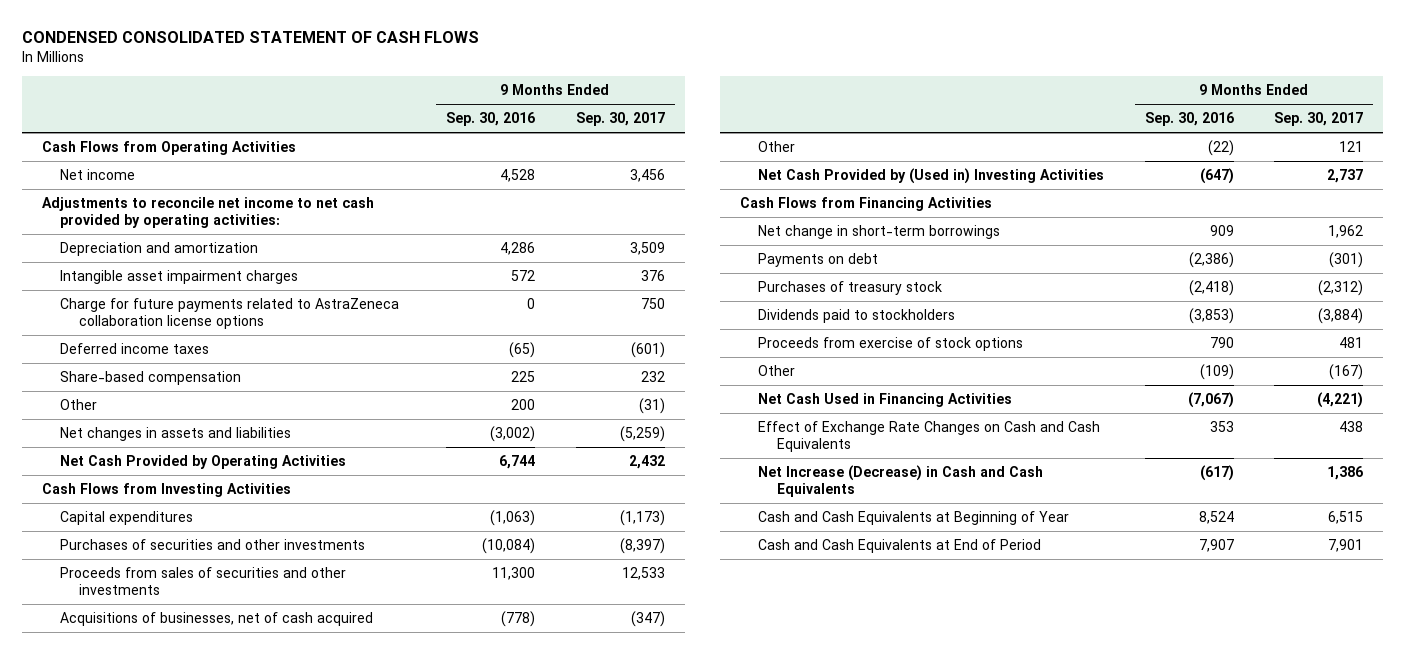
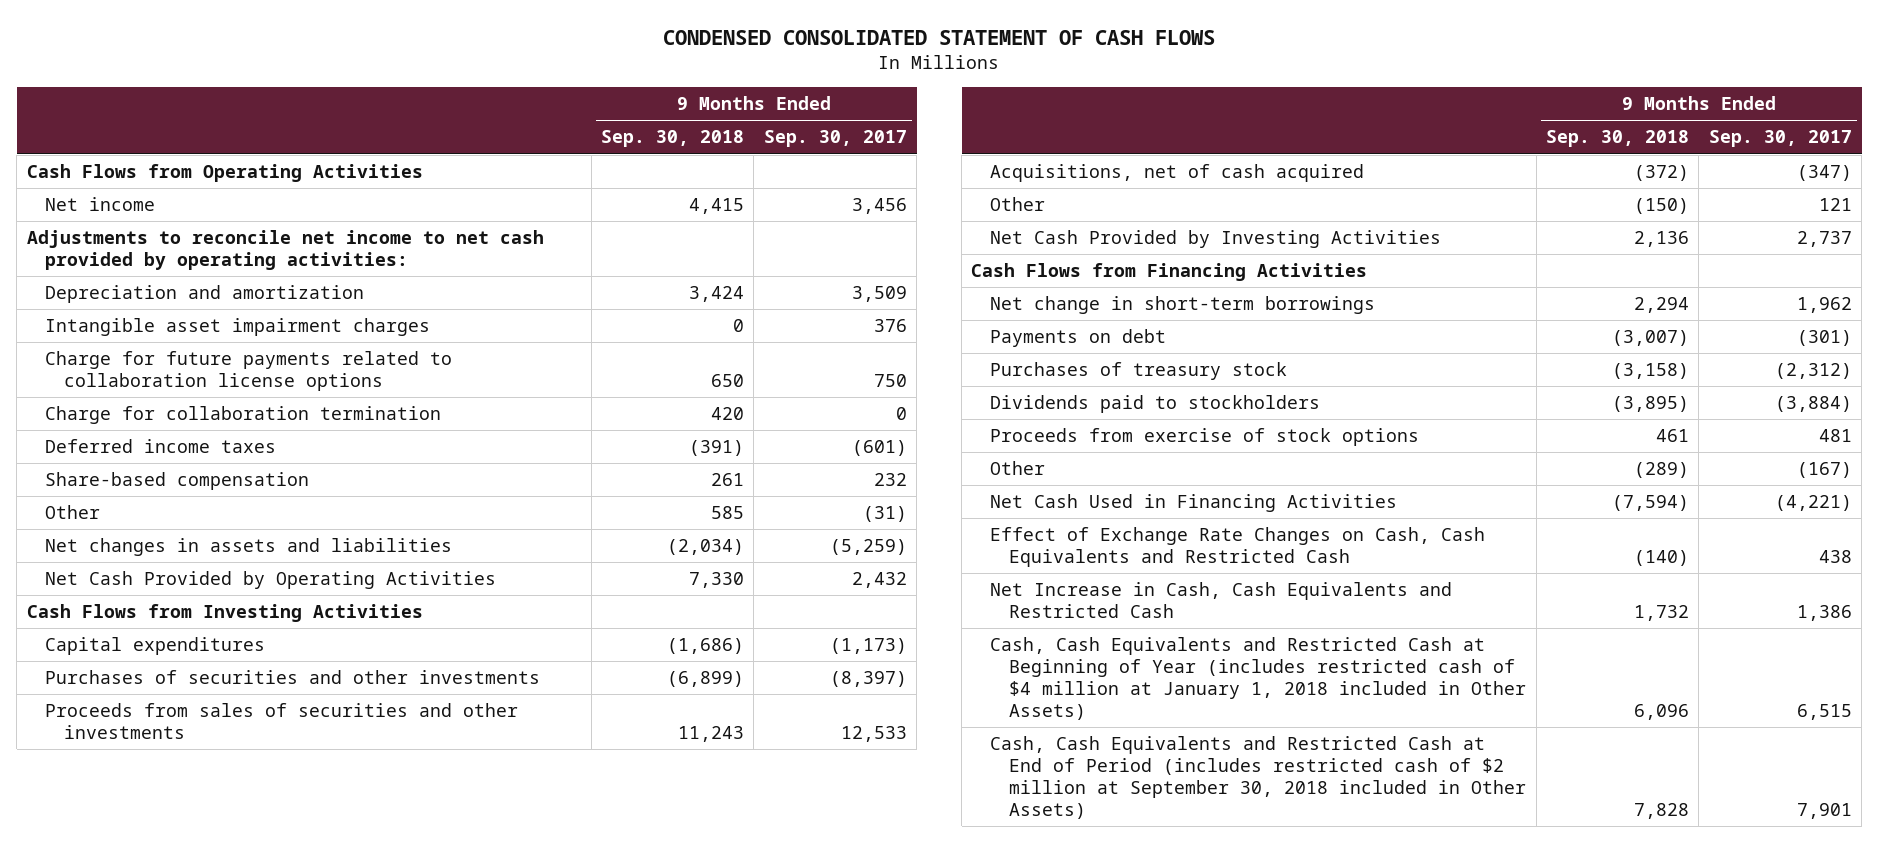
[446,112,536,127] Sep. 30, 2016 -> none
none -> [600,130,744,148] Sep. 30, 2018
[60,297,400,330] Charge for future payments related to AstraZeneca collaboration license options -> [45,351,453,392] Charge for future payments related to collaboration license options
none -> [45,406,442,425] Charge for collaboration termination
[60,611,374,626] Acquisitions of businesses, net of cash acquired -> [990,164,1365,183] Acquisitions, net of cash acquired
[758,167,1105,184] Net Cash Provided by (Used in) Investing Activities -> [990,230,1442,249] Net Cash Provided by Investing Activities
[758,420,1101,453] Effect of Exchange Rate Changes on Cash and Cash Equivalents -> [990,527,1486,568] Effect of Exchange Rate Changes on Cash, Cash Equivalents and Restricted Cash
[758,464,1044,498] Net Increase (Decrease) in Cash and Cash Equivalents -> [990,582,1453,619] Net Increase in Cash, Cash Equivalents and Restricted Cash
[758,510,1070,525] Cash and Cash Equivalents at Beginning of Year -> [990,637,1527,721] Cash, Cash Equivalents and Restricted Cash at Beginning of Year (includes restricted cash of $4 million at January 1, 2018 included in Other Assets)
[758,538,1042,553] Cash and Cash Equivalents at End of Period -> [990,736,1527,820] Cash, Cash Equivalents and Restricted Cash at End of Period (includes restricted cash of $2 million at September 30, 2018 included in Other Assets)

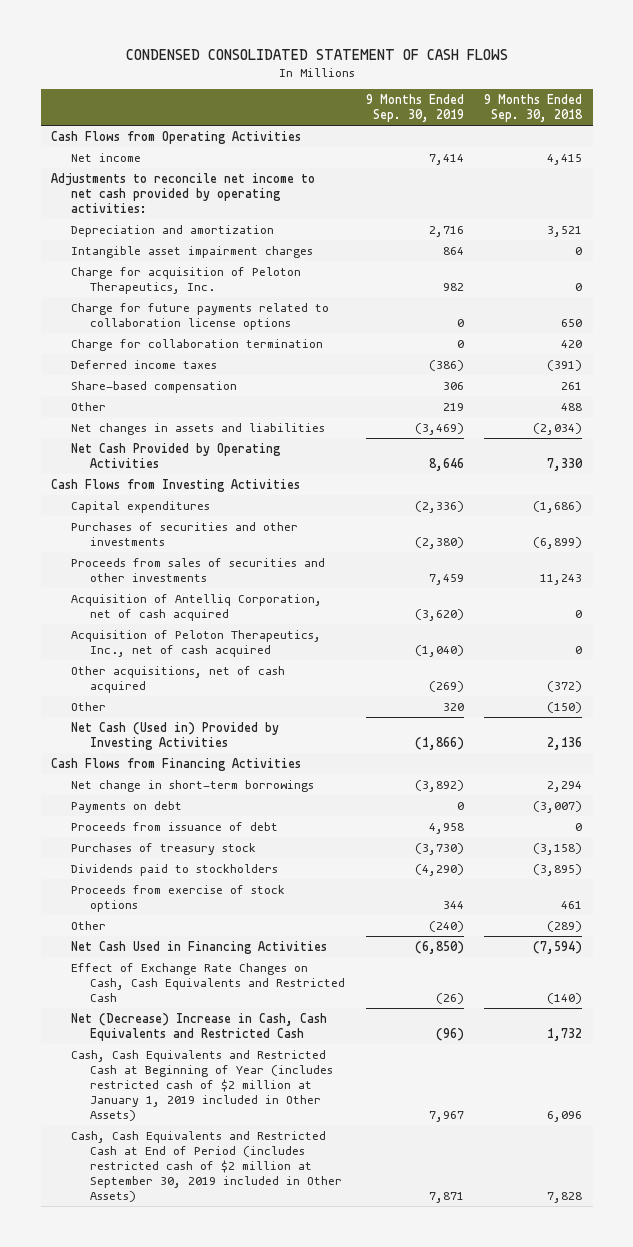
[763,130,907,148] Sep. 30, 2017 -> none
none -> [365,94,464,123] 9 Months Ended Sep. 30, 2019
[688,286,744,303] 3,424 -> [547,225,583,237] 3,521
none -> [70,266,301,294] Charge for acquisition of Peloton Therapeutics, Inc.
[710,506,744,520] 585 -> [561,402,583,411] 488
none -> [70,593,322,621] Acquisition of Antelliq Corporation, net of cash acquired
none -> [70,629,321,657] Acquisition of Peloton Therapeutics, Inc., net of cash acquired
[990,164,1365,183] Acquisitions, net of cash acquired -> [70,665,285,693] Other acquisitions, net of cash acquired
[990,230,1442,249] Net Cash Provided by Investing Activities -> [70,721,279,750] Net Cash (Used in) Provided by Investing Activities
none -> [70,821,278,831] Proceeds from issuance of debt
[990,582,1453,619] Net Increase in Cash, Cash Equivalents and Restricted Cash -> [70,1012,327,1041] Net (Decrease) Increase in Cash, Cash Equivalents and Restricted Cash
[990,637,1527,721] Cash, Cash Equivalents and Restricted Cash at Beginning of Year (includes restricted cash of $4 million at January 1, 2018 included in Other Assets) -> [70,1049,334,1122] Cash, Cash Equivalents and Restricted Cash at Beginning of Year (includes restricted cash of $2 million at January 1, 2019 included in Other Assets)
[990,736,1527,820] Cash, Cash Equivalents and Restricted Cash at End of Period (includes restricted cash of $2 million at September 30, 2018 included in Other Assets) -> [70,1130,343,1203] Cash, Cash Equivalents and Restricted Cash at End of Period (includes restricted cash of $2 million at September 30, 2019 included in Other Assets)

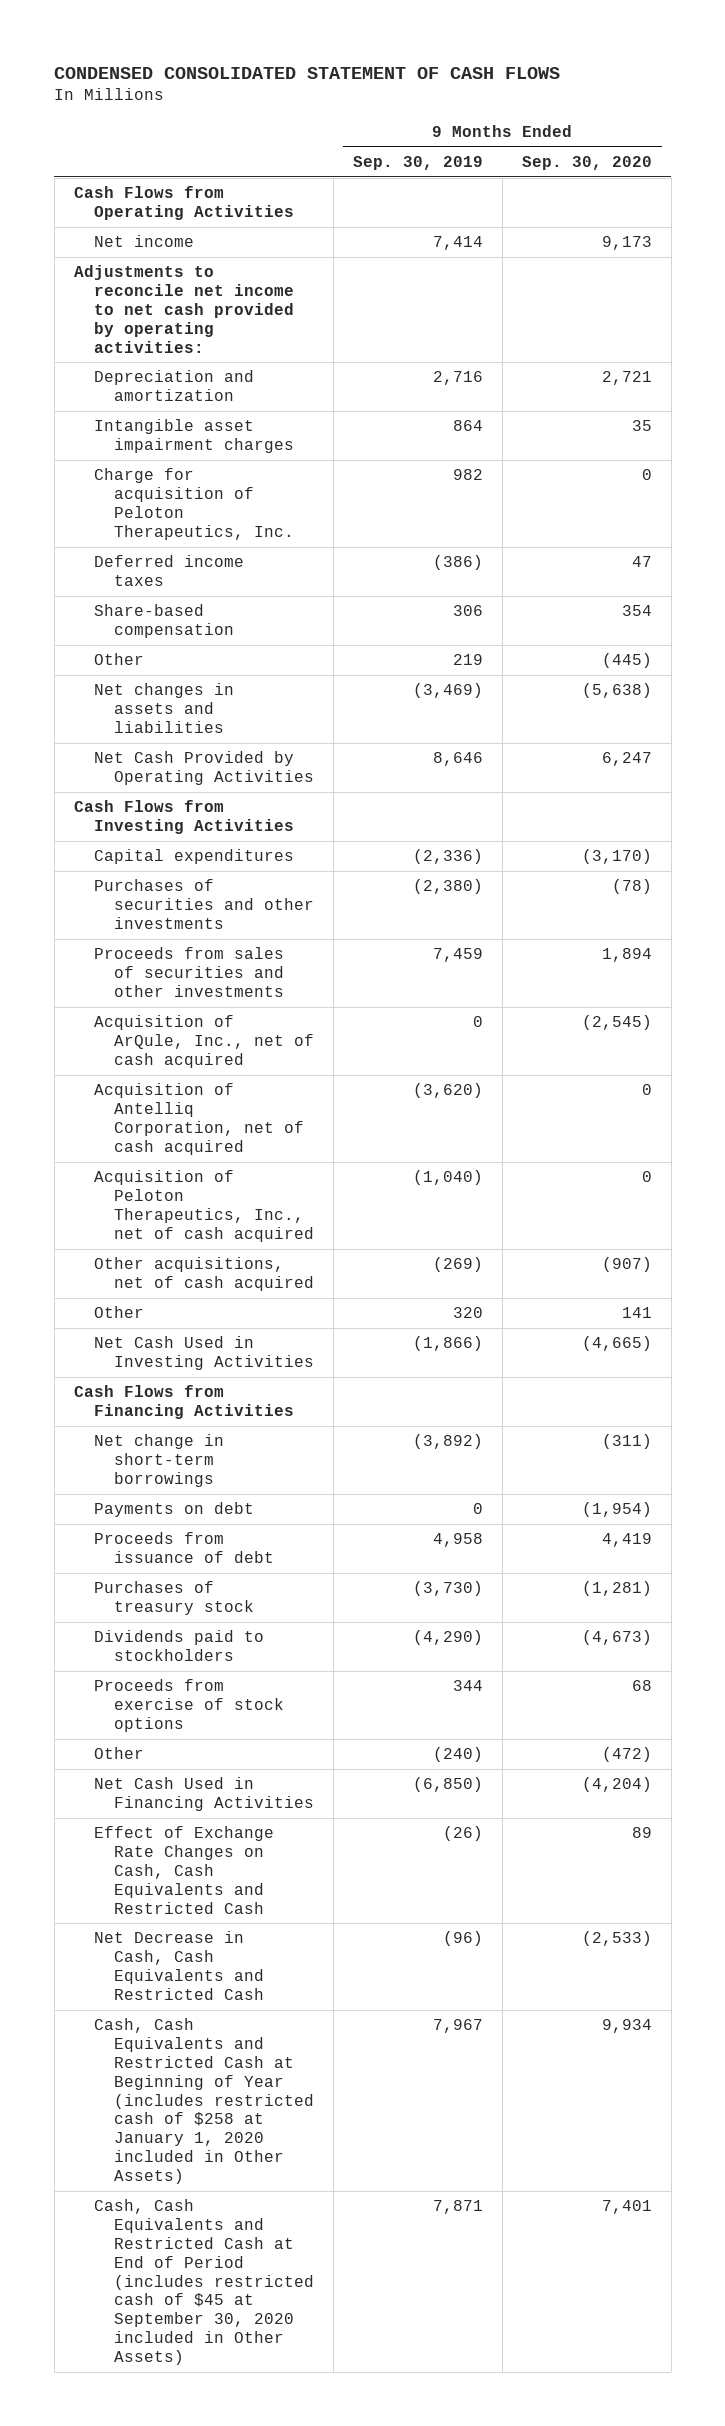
[484,94,584,123] 9 Months Ended Sep. 30, 2018 -> none
none -> [521,155,652,170] Sep. 30, 2020
[70,302,329,330] Charge for future payments related to collaboration license options -> none
[70,338,323,351] Charge for collaboration termination -> none
none -> [93,1015,315,1068] Acquisition of ArQule, Inc., net of cash acquired
[70,721,279,750] Net Cash (Used in) Provided by Investing Activities -> [93,1336,315,1371] Net Cash Used in Investing Activities
[70,1012,327,1041] Net (Decrease) Increase in Cash, Cash Equivalents and Restricted Cash -> [93,1931,265,2000] Net Decrease in Cash, Cash Equivalents and Restricted Cash
[70,1049,334,1122] Cash, Cash Equivalents and Restricted Cash at Beginning of Year (includes restricted cash of $2 million at January 1, 2019 included in Other Assets) -> [93,2018,315,2184] Cash, Cash Equivalents and Restricted Cash at Beginning of Year (includes restricted cash of $258 at January 1, 2020 included in Other Assets)
[70,1130,343,1203] Cash, Cash Equivalents and Restricted Cash at End of Period (includes restricted cash of $2 million at September 30, 2019 included in Other Assets) -> [93,2199,315,2365] Cash, Cash Equivalents and Restricted Cash at End of Period (includes restricted cash of $45 at September 30, 2020 included in Other Assets)

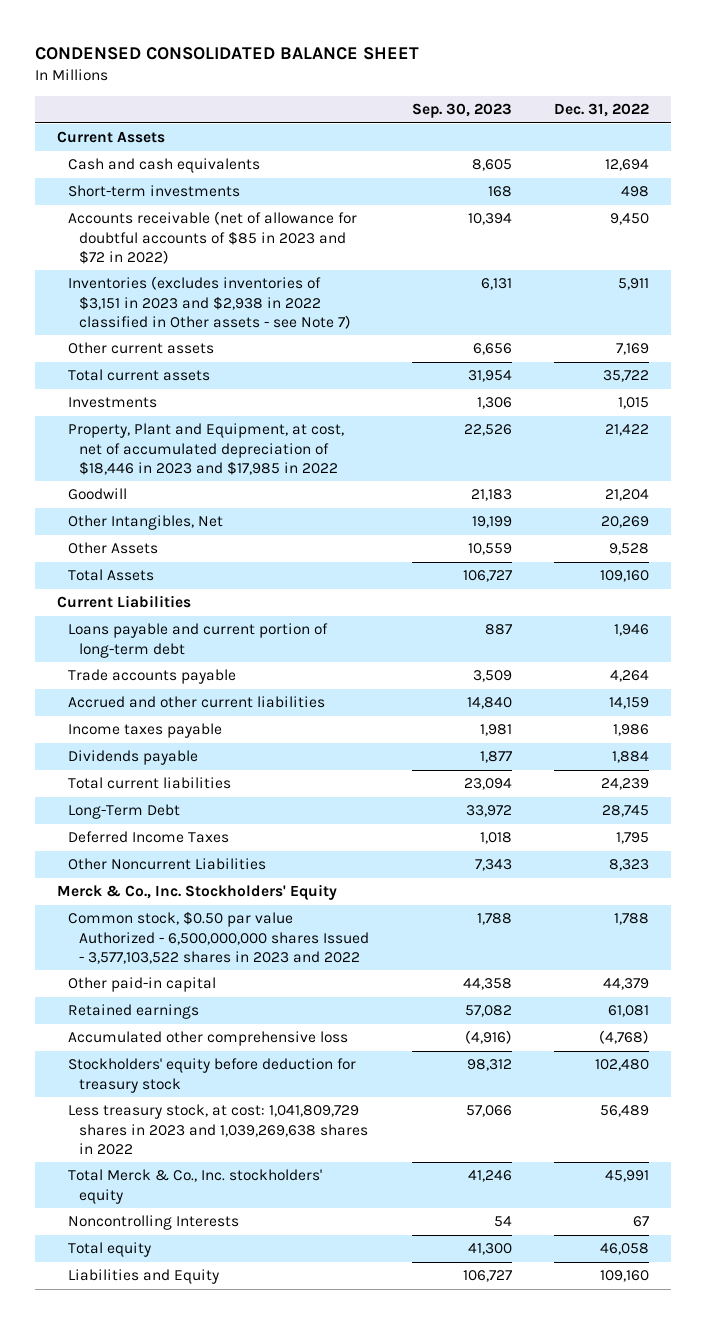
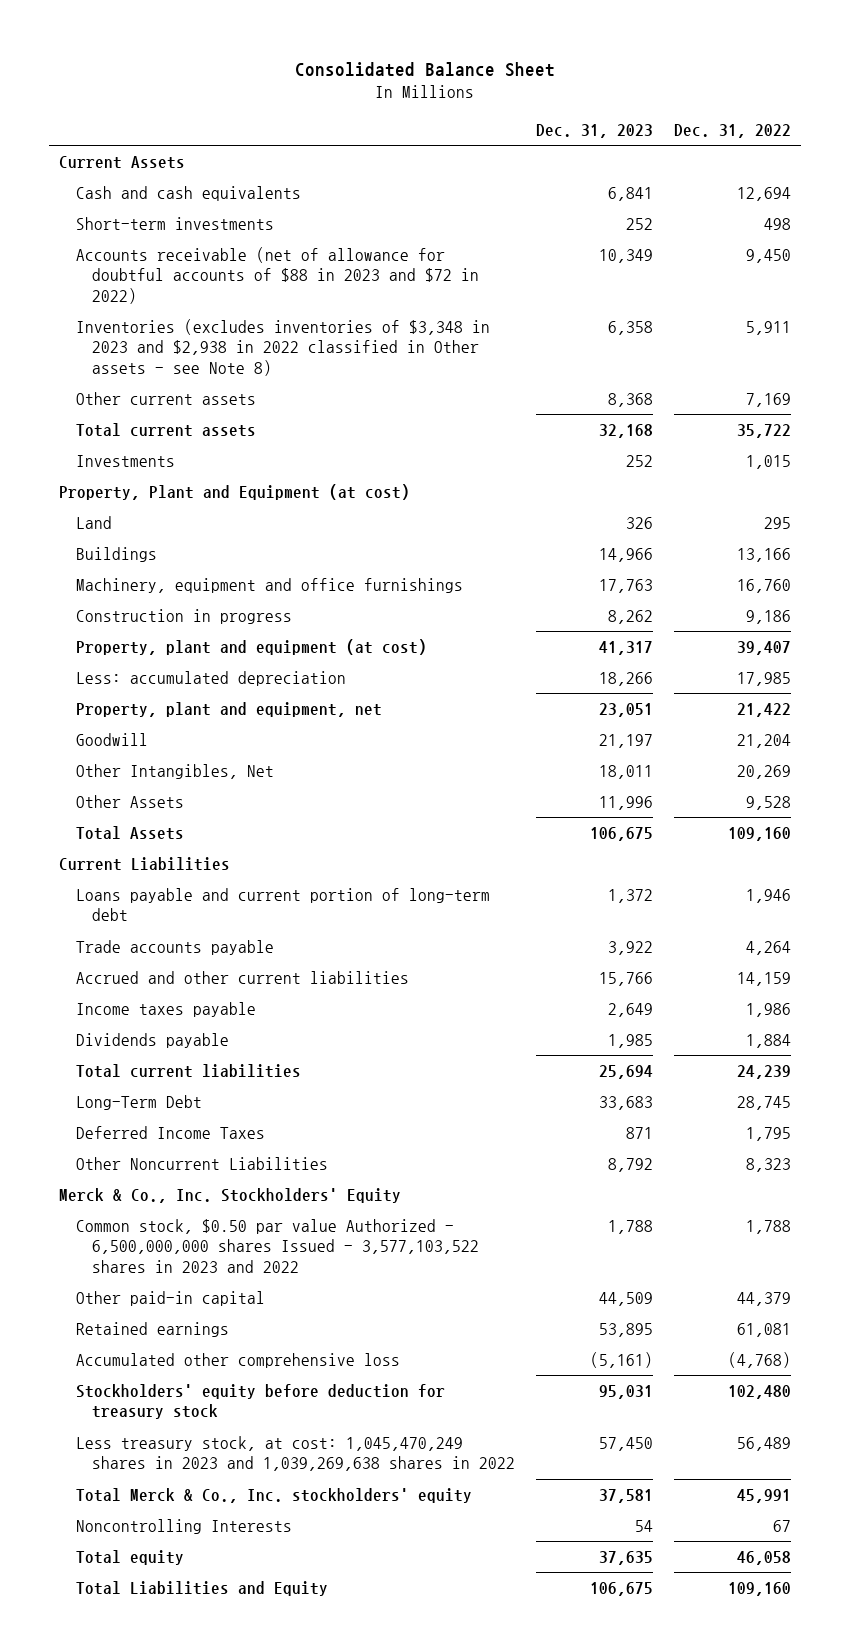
[35,47,420,61] CONDENSED CONSOLIDATED BALANCE SHEET -> [294,61,555,77] Consolidated Balance Sheet
[411,103,512,119] Sep. 30, 2023 -> none
none -> [535,123,653,138] Dec. 31, 2023
[67,211,357,264] Accounts receivable (net of allowance for doubtful accounts of $85 in 2023 and $72 in 2022) -> [75,246,479,304] Accounts receivable (net of allowance for doubtful accounts of $88 in 2023 and $72 in 2022)
[67,276,352,329] Inventories (excludes inventories of $3,151 in 2023 and $2,938 in 2022 classified in Other assets - see Note 7) -> [75,318,490,376] Inventories (excludes inventories of $3,348 in 2023 and $2,938 in 2022 classified in Other assets - see Note 8)
none -> [59,483,411,500] Property, Plant and Equipment (at cost)
none -> [75,515,112,529] Land
none -> [75,546,157,562] Buildings
none -> [75,577,463,593] Machinery, equipment and office furnishings
none -> [75,608,292,624] Construction in progress
none -> [75,638,427,655] Property, plant and equipment (at cost)
none -> [75,670,346,686] Less: accumulated depreciation
[67,423,344,475] Property, Plant and Equipment, at cost, net of accumulated depreciation of $18,446 in 2023 and $17,985 in 2022 -> [75,701,382,717] Property, plant and equipment, net
[67,1104,369,1155] Less treasury stock, at cost: 1,041,809,729 shares in 2023 and 1,039,269,638 shares in 2022 -> [75,1435,515,1472] Less treasury stock, at cost: 1,045,470,249 shares in 2023 and 1,039,269,638 shares in 2022
[67,1269,219,1285] Liabilities and Equity -> [75,1580,328,1596] Total Liabilities and Equity

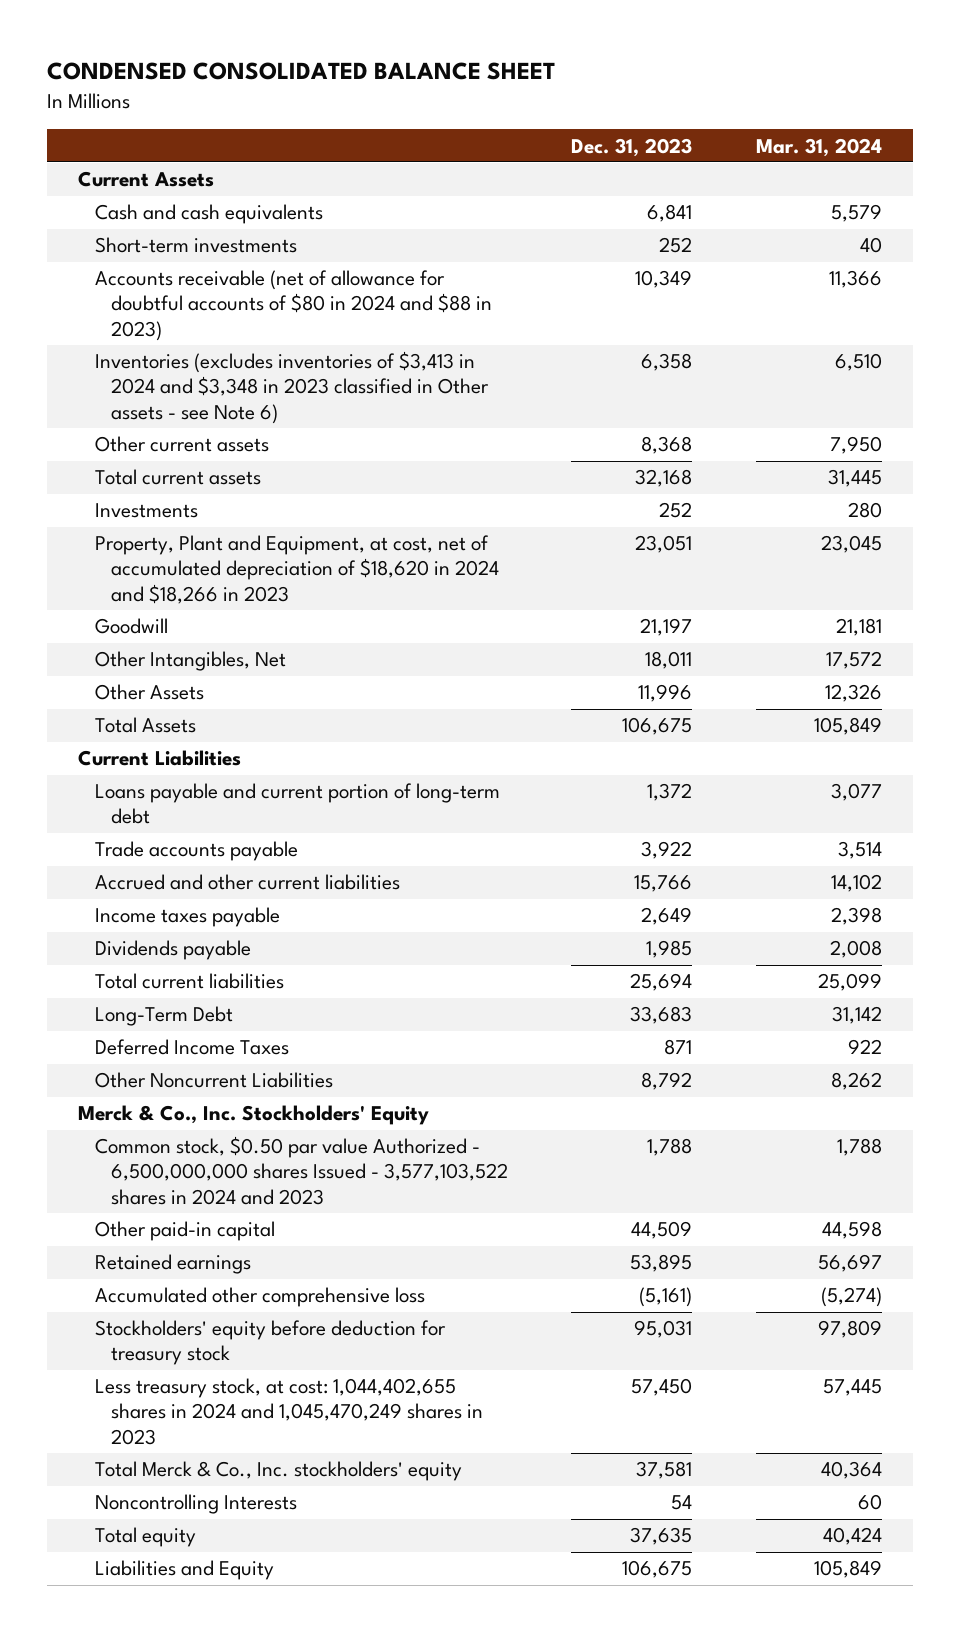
[294,61,555,77] Consolidated Balance Sheet -> [46,62,555,81] CONDENSED CONSOLIDATED BALANCE SHEET
[673,123,791,138] Dec. 31, 2022 -> none
none -> [755,137,882,157] Mar. 31, 2024
[75,246,479,304] Accounts receivable (net of allowance for doubtful accounts of $88 in 2023 and $72 in 2022) -> [94,270,493,341] Accounts receivable (net of allowance for doubtful accounts of $80 in 2024 and $88 in 2023)
[75,318,490,376] Inventories (excludes inventories of $3,348 in 2023 and $2,938 in 2022 classified in Other assets - see Note 8) -> [94,351,490,424] Inventories (excludes inventories of $3,413 in 2024 and $3,348 in 2023 classified in Other assets - see Note 6)
[59,483,411,500] Property, Plant and Equipment (at cost) -> none
[75,515,112,529] Land -> none
[75,546,157,562] Buildings -> none
[75,577,463,593] Machinery, equipment and office furnishings -> none
[75,608,292,624] Construction in progress -> none
[75,638,427,655] Property, plant and equipment (at cost) -> none
[75,670,346,686] Less: accumulated depreciation -> none
[75,701,382,717] Property, plant and equipment, net -> [94,535,500,604] Property, Plant and Equipment, at cost, net of accumulated depreciation of $18,620 in 2024 and $18,266 in 2023
[75,1218,479,1273] Common stock, $0.50 par value Authorized - 6,500,000,000 shares Issued - 3,577,103,522 shares in 2023 and 2022 -> [94,1136,509,1205] Common stock, $0.50 par value Authorized - 6,500,000,000 shares Issued - 3,577,103,522 shares in 2024 and 2023
[75,1435,515,1472] Less treasury stock, at cost: 1,045,470,249 shares in 2023 and 1,039,269,638 shares in 2022 -> [94,1378,484,1445] Less treasury stock, at cost: 1,044,402,655 shares in 2024 and 1,045,470,249 shares in 2023
[75,1580,328,1596] Total Liabilities and Equity -> [94,1560,274,1581] Liabilities and Equity

